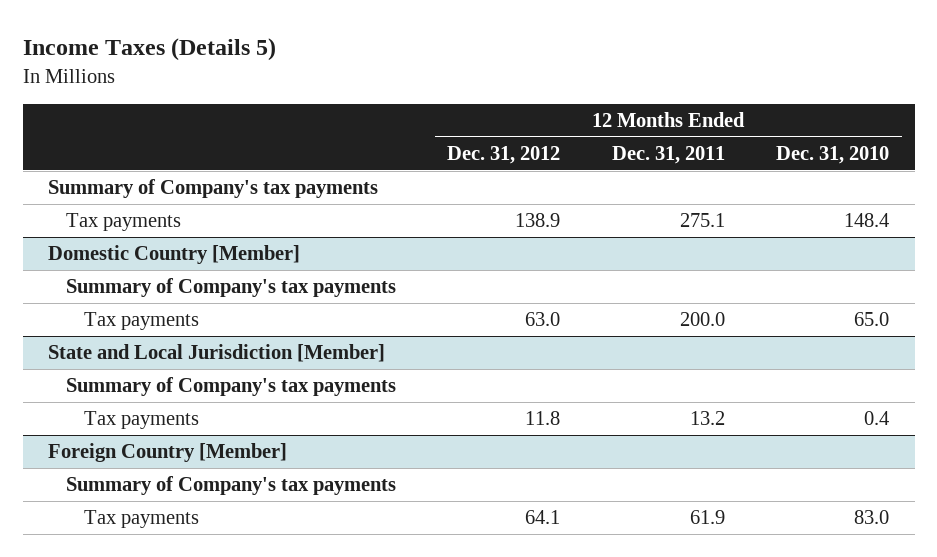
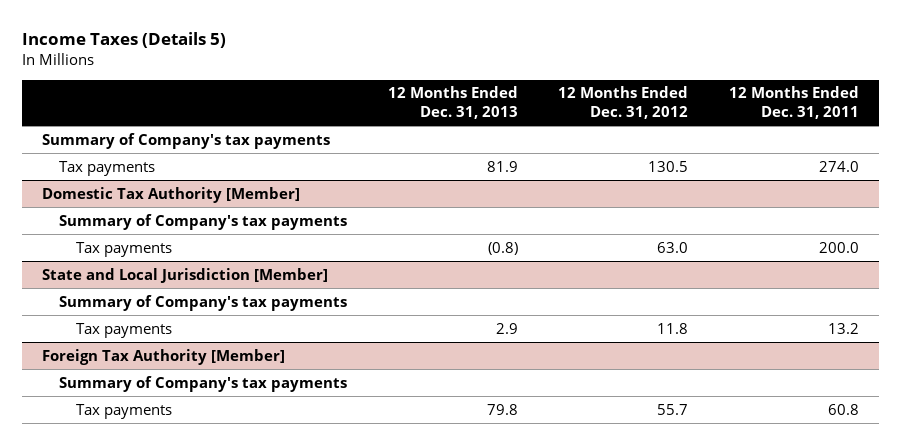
[776,145,890,164] Dec. 31, 2010 -> none
none -> [387,86,518,119] 12 Months Ended Dec. 31, 2013
[48,245,301,265] Domestic Country [Member] -> none
[515,213,561,228] 138.9 -> [648,160,689,172] 130.5
[679,213,725,228] 275.1 -> [818,160,859,172] 274.0
none -> [42,186,301,203] Domestic Tax Authority [Member]
[48,443,288,463] Foreign Country [Member] -> none
none -> [42,348,286,365] Foreign Tax Authority [Member]
[525,510,561,525] 64.1 -> [657,403,689,415] 55.7
[689,510,725,525] 61.9 -> [827,403,859,415] 60.8

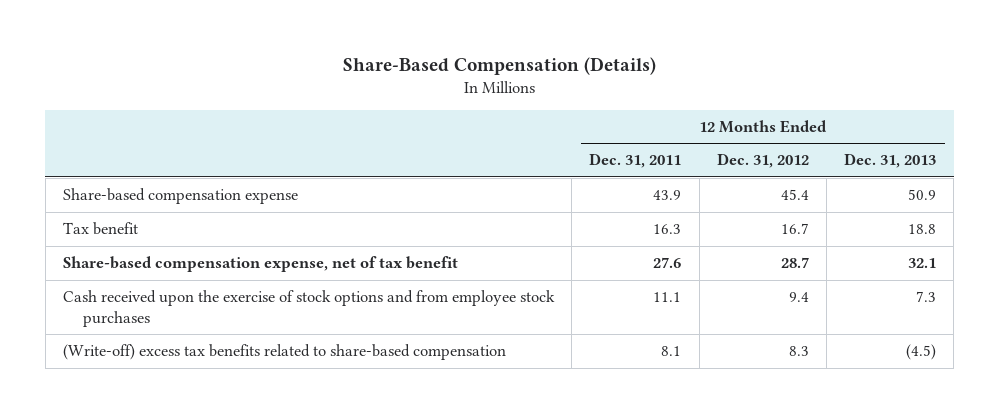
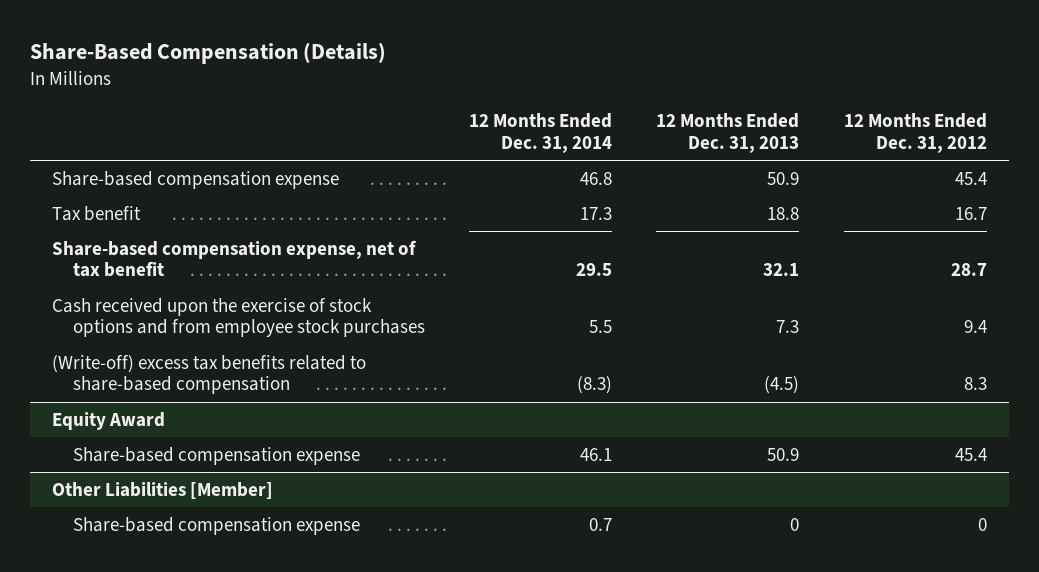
[589,153,682,169] Dec. 31, 2011 -> none
none -> [469,113,613,154] 12 Months Ended Dec. 31, 2014
none -> [51,411,165,430] Equity Award
none -> [72,446,360,465] Share-based compensation expense
none -> [51,481,273,499] Other Liabilities [Member]
none -> [72,516,360,535] Share-based compensation expense

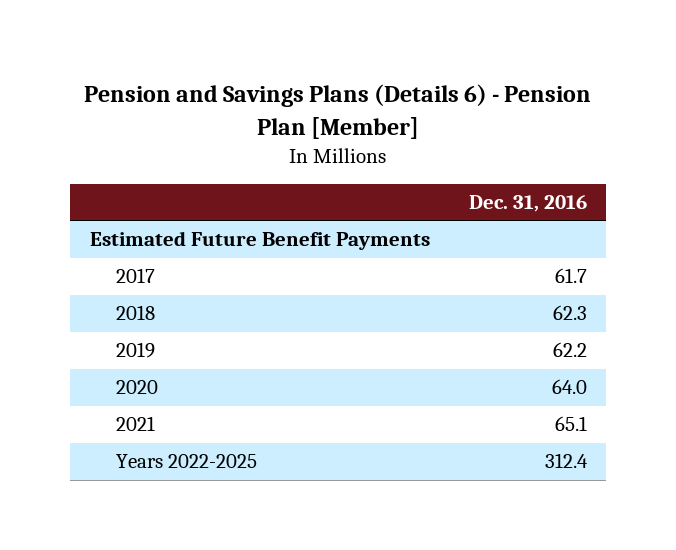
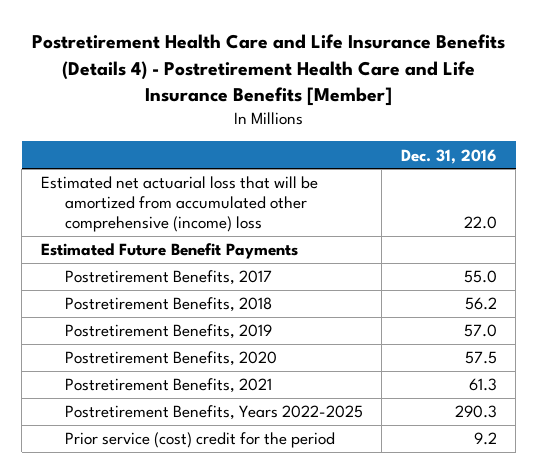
[84,84,592,139] Pension and Savings Plans (Details 6) - Pension Plan [Member] -> [31,34,505,107] Postretirement Health Care and Life Insurance Benefits (Details 4) - Postretirement Health Care and Life Insurance Benefits [Member]
none -> [40,176,318,233] Estimated net actuarial loss that will be amortized from accumulated other comprehensive (income) loss
[115,268,155,284] 2017 -> [64,270,272,286] Postretirement Benefits, 2017
[554,268,587,284] 61.7 -> [463,270,497,284] 55.0
[115,305,155,321] 2018 -> [64,297,272,313] Postretirement Benefits, 2018
[552,305,587,321] 62.3 -> [464,297,497,311] 56.2
[115,342,155,359] 2019 -> [64,324,272,340] Postretirement Benefits, 2019
[552,342,587,358] 62.2 -> [463,324,497,338] 57.0
[115,380,158,395] 2020 -> [64,351,277,367] Postretirement Benefits, 2020
[551,379,587,395] 64.0 -> [464,351,497,365] 57.5
[115,416,155,432] 2021 -> [64,378,272,394] Postretirement Benefits, 2021
[554,416,587,432] 65.1 -> [468,378,497,392] 61.3
[115,454,257,469] Years 2022-2025 -> [64,405,363,421] Postretirement Benefits, Years 2022-2025
[544,453,588,469] 312.4 -> [454,405,497,419] 290.3
none -> [64,432,335,449] Prior service (cost) credit for the period

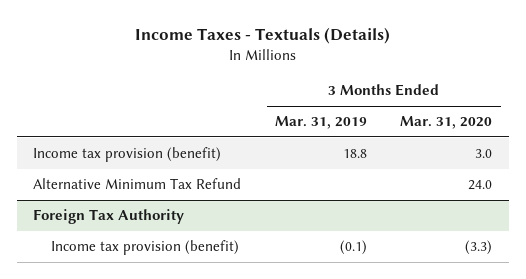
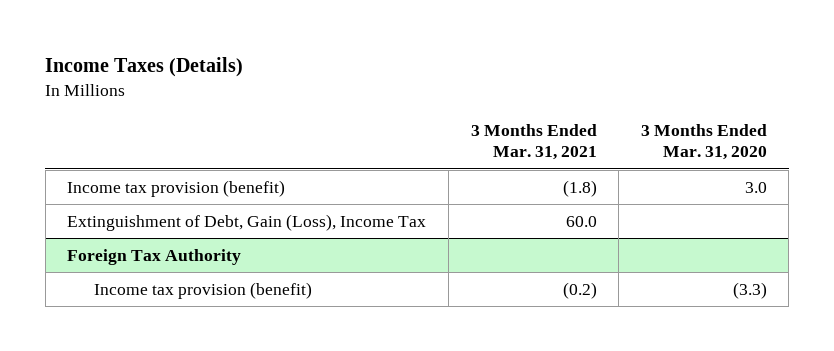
[134,26,390,44] Income Taxes - Textuals (Details) -> [45,57,244,78] Income Taxes (Details)
[274,116,367,130] Mar. 31, 2019 -> none
none -> [470,124,597,161] 3 Months Ended Mar. 31, 2021
[33,178,242,190] Alternative Minimum Tax Refund -> none
none -> [67,213,427,231] Extinguishment of Debt, Gain (Loss), Income Tax

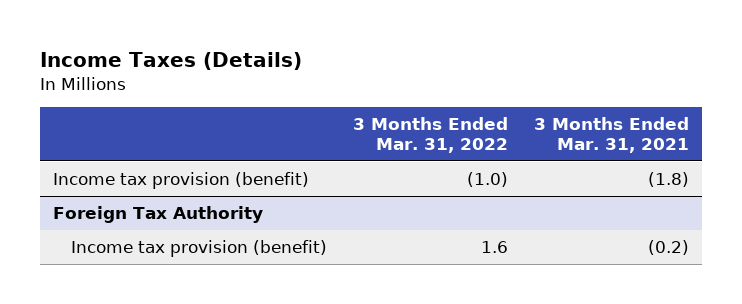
[640,124,767,161] 3 Months Ended Mar. 31, 2020 -> none
none -> [352,117,508,154] 3 Months Ended Mar. 31, 2022
[67,213,427,231] Extinguishment of Debt, Gain (Loss), Income Tax -> none

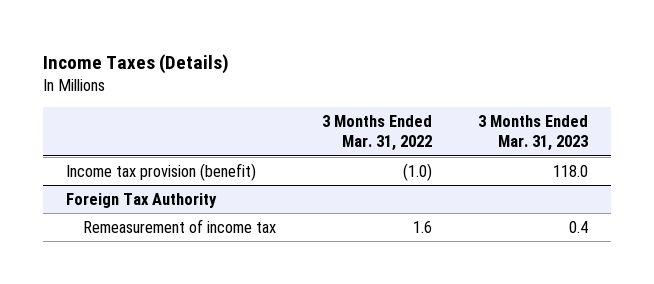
[533,117,689,154] 3 Months Ended Mar. 31, 2021 -> none
none -> [477,115,588,152] 3 Months Ended Mar. 31, 2023
[70,240,327,258] Income tax provision (benefit) -> none
none -> [83,218,277,233] Remeasurement of income tax

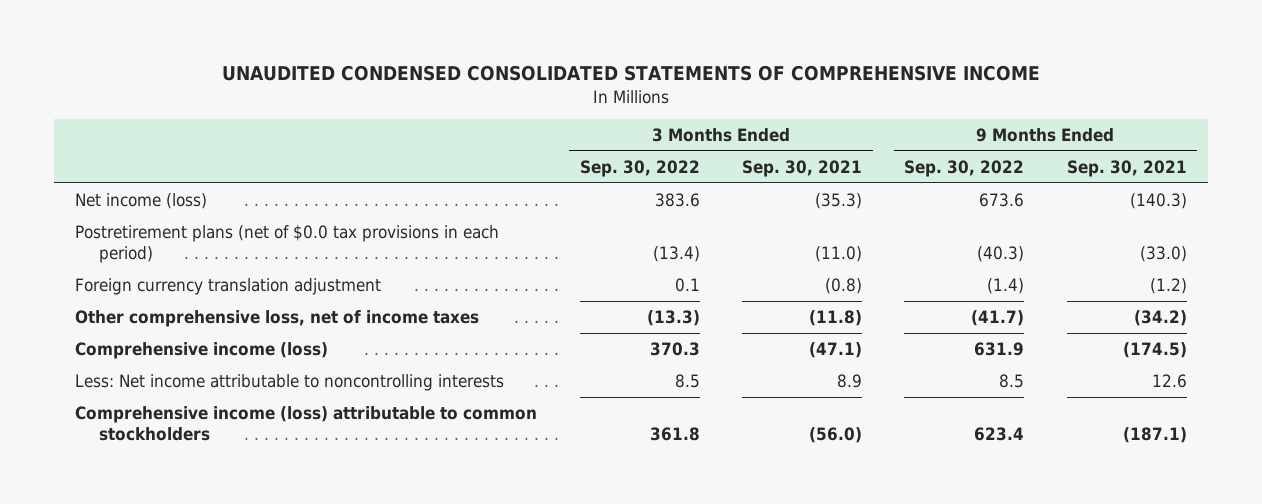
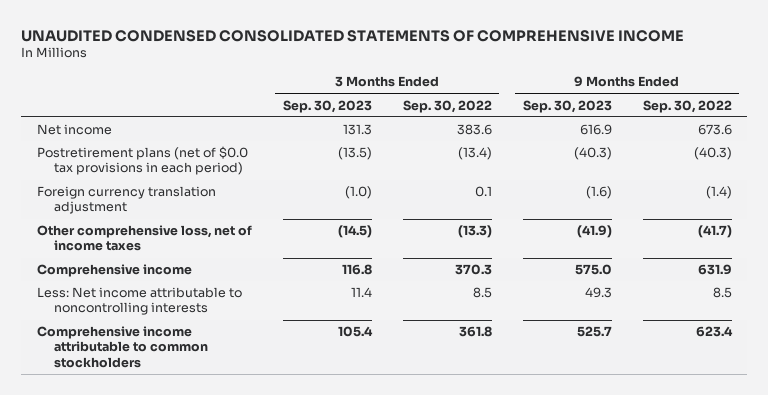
[742,159,863,177] Sep. 30, 2021 -> none
[1066,159,1187,177] Sep. 30, 2021 -> none
none -> [282,99,372,113] Sep. 30, 2023
none -> [522,99,612,113] Sep. 30, 2023
[75,192,208,209] Net income (loss) -> [36,124,112,136] Net income
[75,341,329,359] Comprehensive income (loss) -> [36,264,192,278] Comprehensive income
[75,405,538,442] Comprehensive income (loss) attributable to common stockholders -> [36,326,209,368] Comprehensive income attributable to common stockholders

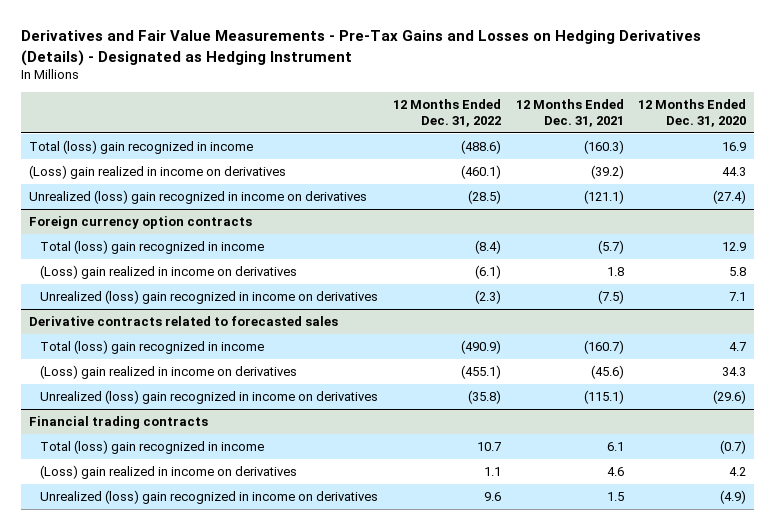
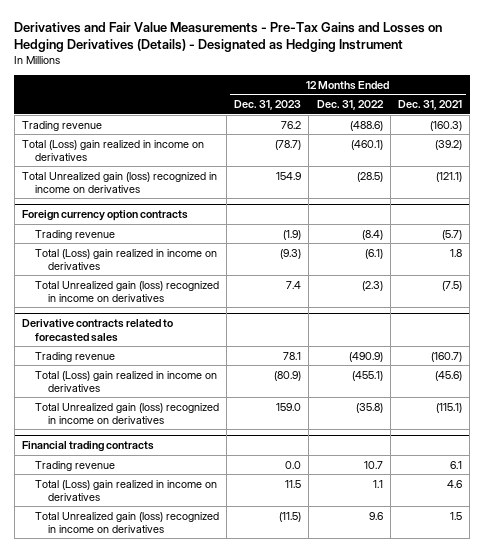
[638,99,747,127] 12 Months Ended Dec. 31, 2020 -> none
none -> [234,100,302,111] Dec. 31, 2023
[28,139,253,154] Total (loss) gain recognized in income -> [22,120,103,131] Trading revenue
[28,164,286,179] (Loss) gain realized in income on derivatives -> [22,139,205,161] Total (Loss) gain realized in income on derivatives
[28,189,367,204] Unrealized (loss) gain recognized in income on derivatives -> [22,171,218,193] Total Unrealized gain (loss) recognized in income on derivatives
[40,239,265,254] Total (loss) gain recognized in income -> [34,229,115,240] Trading revenue
[40,264,298,279] (Loss) gain realized in income on derivatives -> [34,248,217,270] Total (Loss) gain realized in income on derivatives
[40,289,379,304] Unrealized (loss) gain recognized in income on derivatives -> [34,280,219,302] Total Unrealized gain (loss) recognized in income on derivatives
[40,339,265,354] Total (loss) gain recognized in income -> [34,351,115,362] Trading revenue
[40,364,298,379] (Loss) gain realized in income on derivatives -> [34,370,217,392] Total (Loss) gain realized in income on derivatives
[40,389,379,404] Unrealized (loss) gain recognized in income on derivatives -> [34,402,219,424] Total Unrealized gain (loss) recognized in income on derivatives
[40,439,265,454] Total (loss) gain recognized in income -> [34,460,115,471] Trading revenue
[40,464,298,479] (Loss) gain realized in income on derivatives -> [34,479,217,501] Total (Loss) gain realized in income on derivatives
[40,489,379,504] Unrealized (loss) gain recognized in income on derivatives -> [34,511,219,533] Total Unrealized gain (loss) recognized in income on derivatives

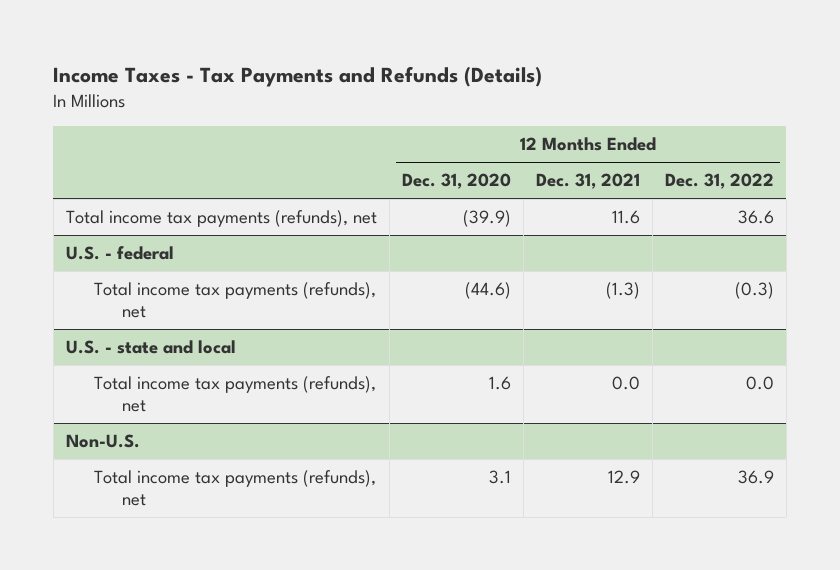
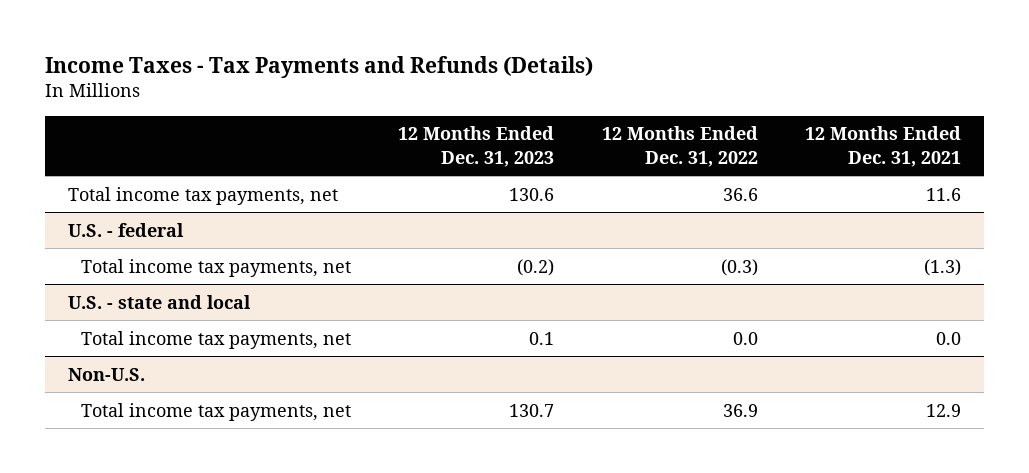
[401,173,511,190] Dec. 31, 2020 -> none
none -> [398,126,555,167] 12 Months Ended Dec. 31, 2023
[65,210,377,228] Total income tax payments (refunds), net -> [68,186,339,205] Total income tax payments, net
[94,282,377,319] Total income tax payments (refunds), net -> [80,258,351,277] Total income tax payments, net
[94,376,377,413] Total income tax payments (refunds), net -> [80,330,351,349] Total income tax payments, net
[94,470,377,507] Total income tax payments (refunds), net -> [80,402,351,421] Total income tax payments, net

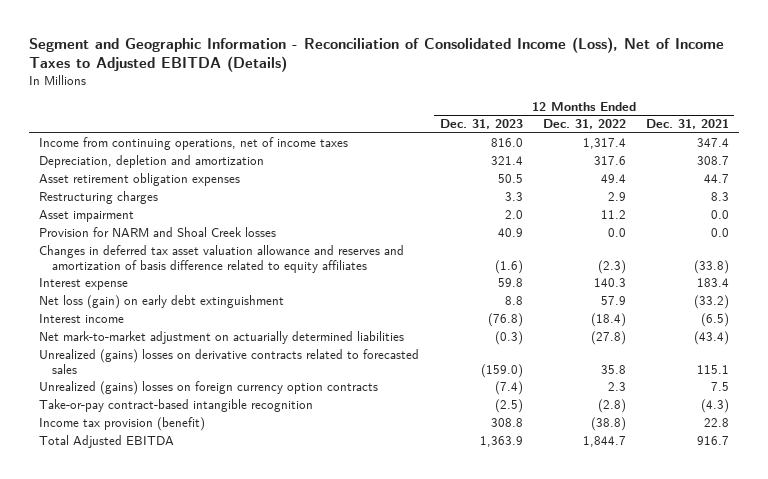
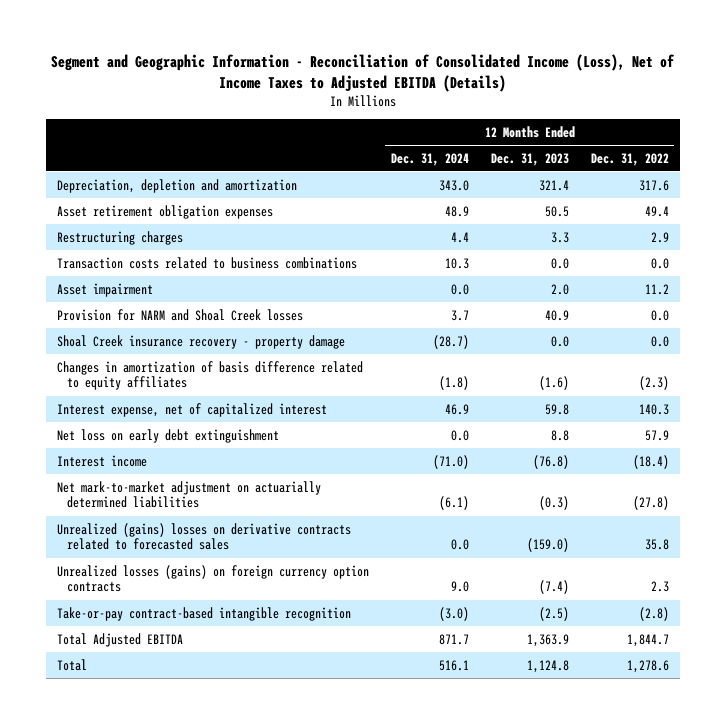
[646,119,730,130] Dec. 31, 2021 -> none
none -> [390,152,469,166] Dec. 31, 2024
[39,137,349,151] Income from continuing operations, net of income taxes -> none
none -> [56,256,357,269] Transaction costs related to business combinations
none -> [56,334,345,349] Shoal Creek insurance recovery - property damage
[39,245,405,273] Changes in deferred tax asset valuation allowance and reserves and amortization of basis difference related to equity affiliates -> [56,360,363,391] Changes in amortization of basis difference related to equity affiliates
[39,278,129,291] Interest expense -> [56,402,327,417] Interest expense, net of capitalized interest
[39,295,285,310] Net loss (gain) on early debt extinguishment -> [56,428,279,443] Net loss on early debt extinguishment
[39,381,379,396] Unrealized (gains) losses on foreign currency option contracts -> [56,564,369,593] Unrealized losses (gains) on foreign currency option contracts
[39,417,206,432] Income tax provision (benefit) -> none
none -> [56,658,87,671] Total

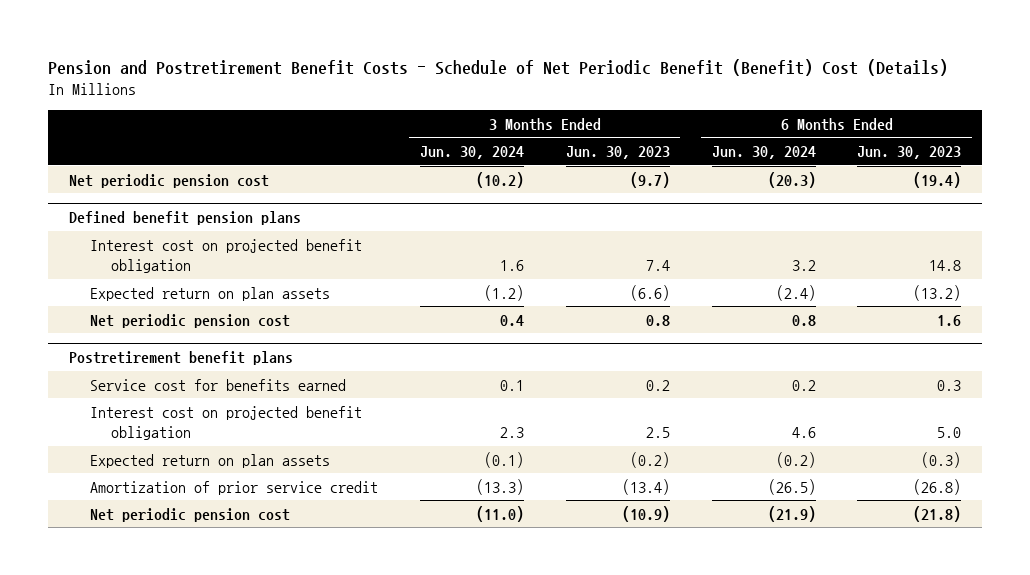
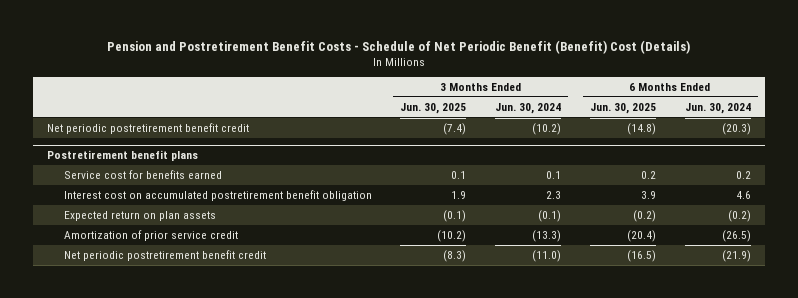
[565,145,670,159] Jun. 30, 2023 -> none
[857,145,962,159] Jun. 30, 2023 -> none
none -> [400,102,467,114] Jun. 30, 2025
none -> [589,102,656,114] Jun. 30, 2025
[68,210,301,225] Defined benefit pension plans -> none
[89,238,362,274] Interest cost on projected benefit obligation -> none
[89,286,330,301] Expected return on plan assets -> none
[89,313,290,328] Net periodic pension cost -> none
[68,173,269,188] Net periodic pension cost -> [47,122,250,134] Net periodic postretirement benefit credit
[89,405,362,441] Interest cost on projected benefit obligation -> [63,189,372,201] Interest cost on accumulated postretirement benefit obligation
[89,507,290,522] Net periodic pension cost -> [63,249,266,261] Net periodic postretirement benefit credit

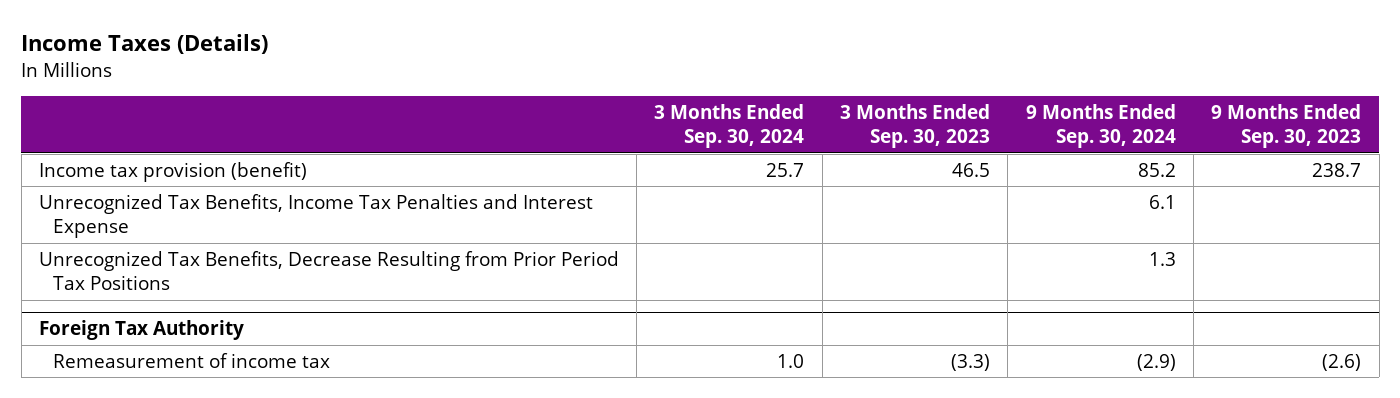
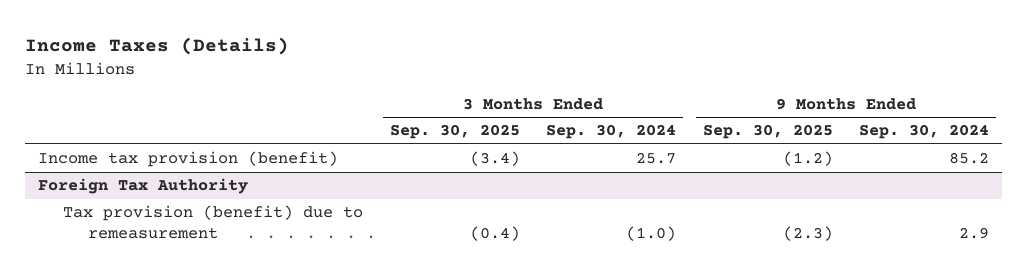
[840,104,991,149] 3 Months Ended Sep. 30, 2023 -> none
[1211,104,1362,149] 9 Months Ended Sep. 30, 2023 -> none
none -> [389,124,520,140] Sep. 30, 2025
none -> [702,124,833,140] Sep. 30, 2025
[38,194,593,239] Unrecognized Tax Benefits, Income Tax Penalties and Interest Expense -> none
[38,251,619,291] Unrecognized Tax Benefits, Decrease Resulting from Prior Period Tax Positions -> none
[52,353,330,369] Remeasurement of income tax -> [63,205,364,239] Tax provision (benefit) due to remeasurement
[777,354,805,369] 1.0 -> [626,225,677,241] (1.0)
[1136,354,1176,372] (2.9) -> [958,226,989,239] 2.9

